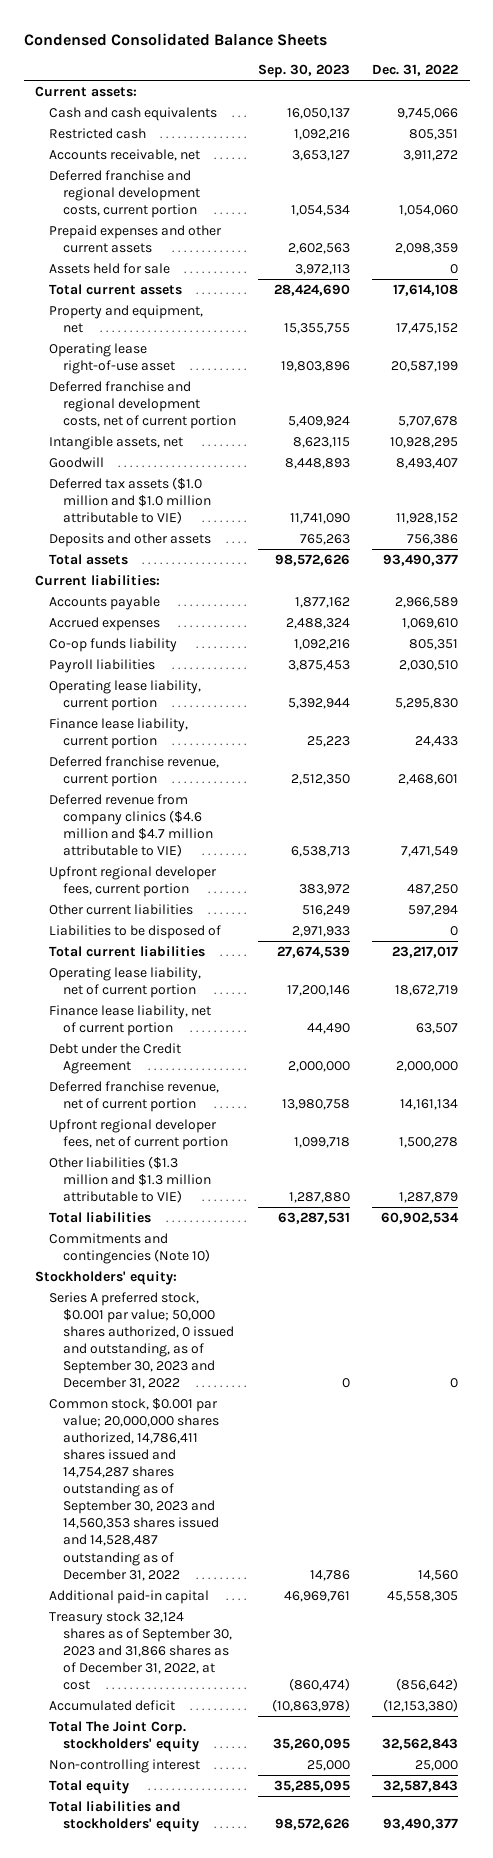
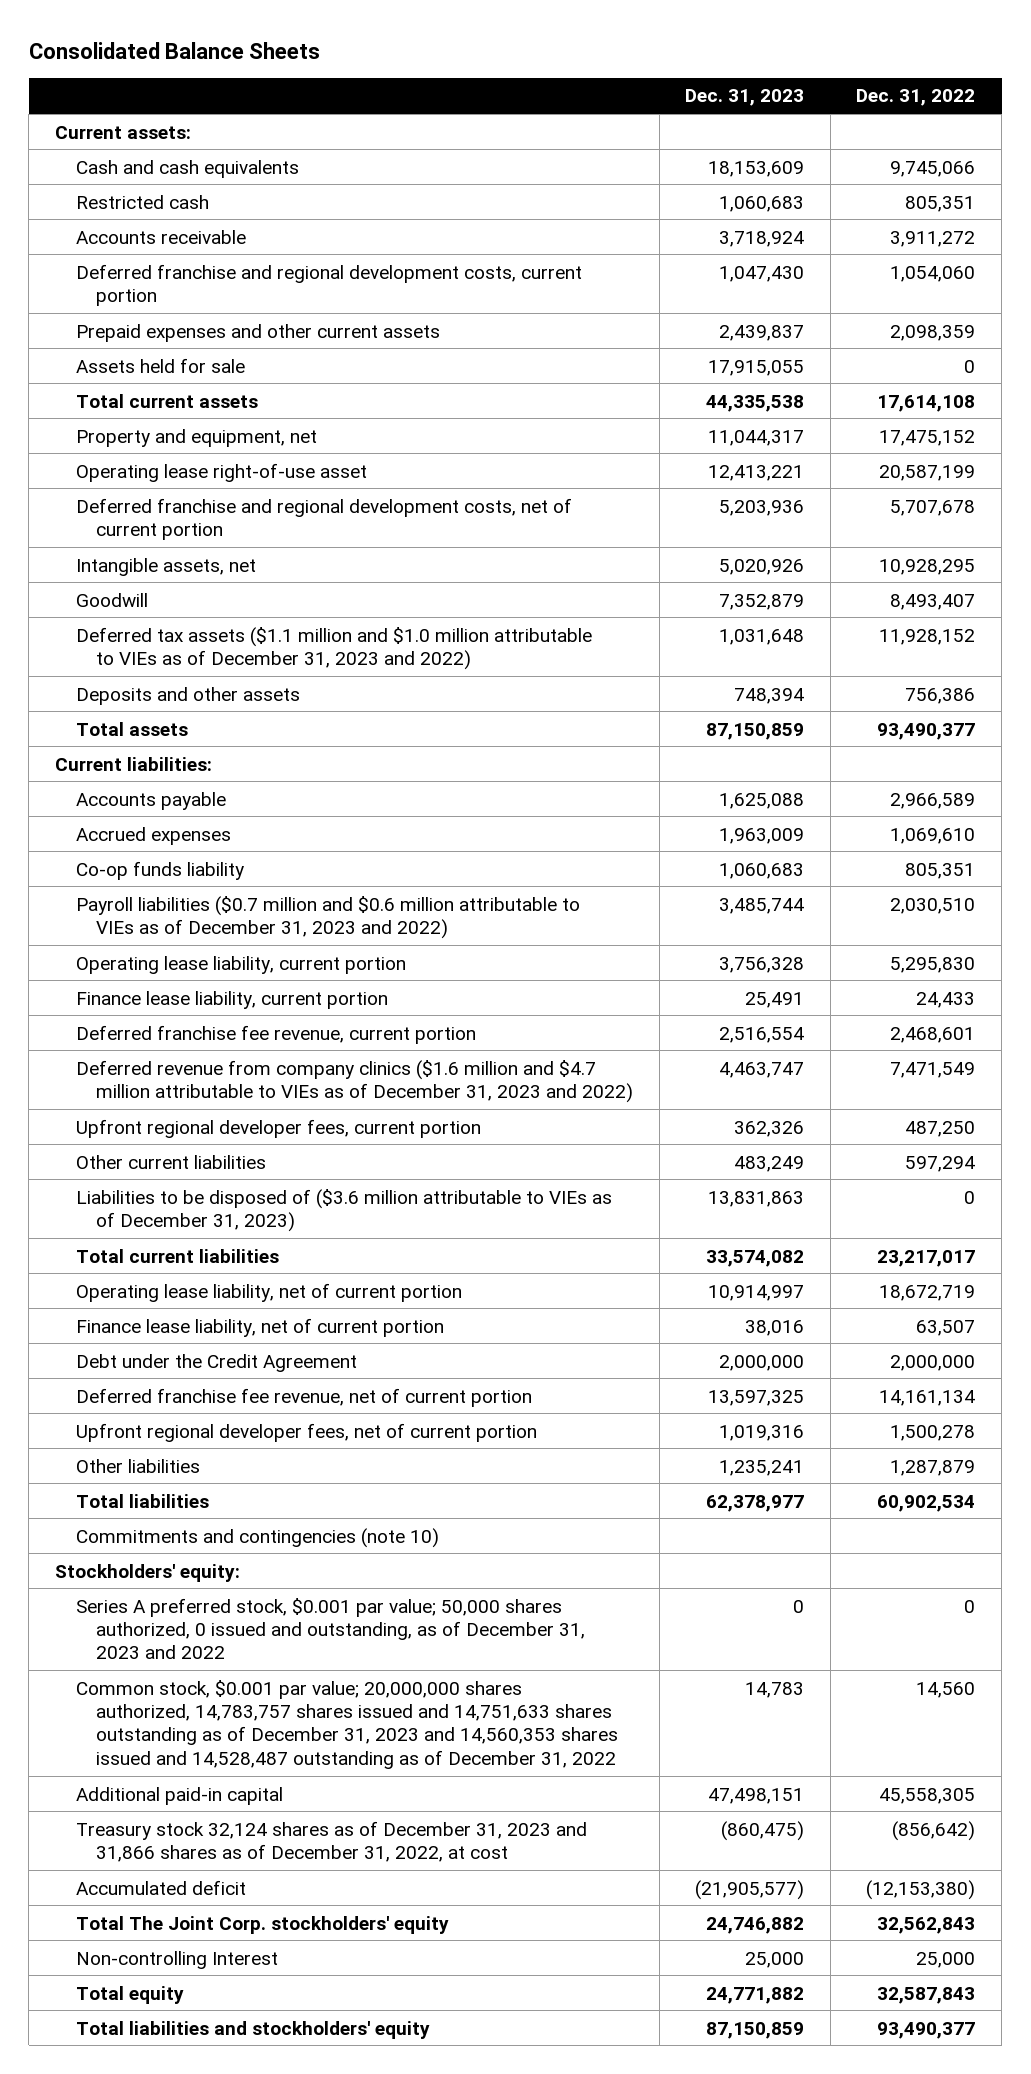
[23,33,327,47] Condensed Consolidated Balance Sheets -> [28,41,320,59] Consolidated Balance Sheets
[258,64,351,79] Sep. 30, 2023 -> none
none -> [685,89,805,107] Dec. 31, 2023
[48,148,200,161] Accounts receivable, net -> [75,229,246,244] Accounts receivable
[48,476,211,525] Deferred tax assets ($1.0 million and $1.0 million attributable to VIE) -> [75,626,592,670] Deferred tax assets ($1.1 million and $1.0 million attributable to VIEs as of December 31, 2023 and 2022)
[48,658,155,673] Payroll liabilities -> [75,895,580,939] Payroll liabilities ($0.7 million and $0.6 million attributable to VIEs as of December 31, 2023 and 2022)
[48,755,219,787] Deferred franchise revenue, current portion -> [75,1024,476,1044] Deferred franchise fee revenue, current portion
[48,793,213,858] Deferred revenue from company clinics ($4.6 million and $4.7 million attributable to VIE) -> [75,1059,633,1103] Deferred revenue from company clinics ($1.6 million and $4.7 million attributable to VIEs as of December 31, 2023 and 2022)
[48,924,221,939] Liabilities to be disposed of -> [75,1188,612,1232] Liabilities to be disposed of ($3.6 million attributable to VIEs as of December 31, 2023)
[48,1080,219,1112] Deferred franchise revenue, net of current portion -> [75,1387,532,1407] Deferred franchise fee revenue, net of current portion
[48,1155,211,1204] Other liabilities ($1.3 million and $1.3 million attributable to VIE) -> [75,1458,200,1473] Other liabilities
[48,1232,210,1264] Commitments and contingencies (Note 10) -> [75,1527,439,1548] Commitments and contingencies (note 10)
[48,1291,234,1390] Series A preferred stock, $0.001 par value; 50,000 shares authorized, 0 issued and outstanding, as of September 30, 2023 and December 31, 2022 -> [75,1597,585,1660] Series A preferred stock, $0.001 par value; 50,000 shares authorized, 0 issued and outstanding, as of December 31, 2023 and 2022
[48,1397,219,1581] Common stock, $0.001 par value; 20,000,000 shares authorized, 14,786,411 shares issued and 14,754,287 shares outstanding as of September 30, 2023 and 14,560,353 shares issued and 14,528,487 outstanding as of December 31, 2022 -> [75,1679,618,1769] Common stock, $0.001 par value; 20,000,000 shares authorized, 14,783,757 shares issued and 14,751,633 shares outstanding as of December 31, 2023 and 14,560,353 shares issued and 14,528,487 outstanding as of December 31, 2022
[48,1610,232,1691] Treasury stock 32,124 shares as of September 30, 2023 and 31,866 shares as of December 31, 2022, at cost -> [75,1820,587,1862] Treasury stock 32,124 shares as of December 31, 2023 and 31,866 shares as of December 31, 2022, at cost
[48,1758,200,1773] Non-controlling interest -> [75,1950,278,1969] Non-controlling Interest

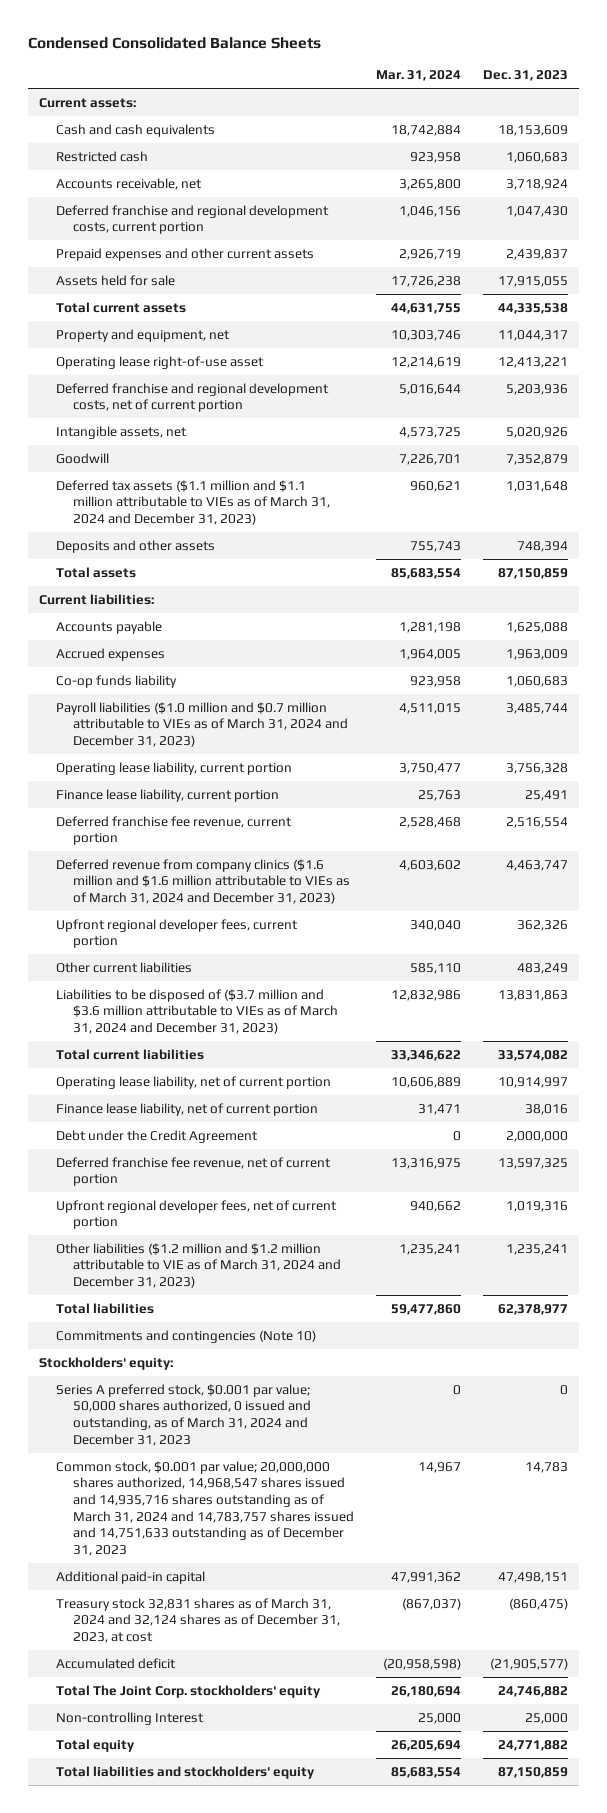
[28,41,320,59] Consolidated Balance Sheets -> [27,37,321,50] Condensed Consolidated Balance Sheets
[856,89,976,107] Dec. 31, 2022 -> none
none -> [376,70,462,82] Mar. 31, 2024
[75,229,246,244] Accounts receivable -> [55,177,202,190] Accounts receivable, net
[75,626,592,670] Deferred tax assets ($1.1 million and $1.0 million attributable to VIEs as of December 31, 2023 and 2022) -> [55,479,330,525] Deferred tax assets ($1.1 million and $1.1 million attributable to VIEs as of March 31, 2024 and December 31, 2023)
[75,895,580,939] Payroll liabilities ($0.7 million and $0.6 million attributable to VIEs as of December 31, 2023 and 2022) -> [55,701,348,747] Payroll liabilities ($1.0 million and $0.7 million attributable to VIEs as of March 31, 2024 and December 31, 2023)
[75,1059,633,1103] Deferred revenue from company clinics ($1.6 million and $4.7 million attributable to VIEs as of December 31, 2023 and 2022) -> [55,858,350,904] Deferred revenue from company clinics ($1.6 million and $1.6 million attributable to VIEs as of March 31, 2024 and December 31, 2023)
[75,1188,612,1232] Liabilities to be disposed of ($3.6 million attributable to VIEs as of December 31, 2023) -> [55,988,338,1034] Liabilities to be disposed of ($3.7 million and $3.6 million attributable to VIEs as of March 31, 2024 and December 31, 2023)
[75,1458,200,1473] Other liabilities -> [55,1242,341,1288] Other liabilities ($1.2 million and $1.2 million attributable to VIE as of March 31, 2024 and December 31, 2023)
[75,1527,439,1548] Commitments and contingencies (note 10) -> [55,1329,316,1343] Commitments and contingencies (Note 10)
[75,1597,585,1660] Series A preferred stock, $0.001 par value; 50,000 shares authorized, 0 issued and outstanding, as of December 31, 2023 and 2022 -> [55,1383,311,1446] Series A preferred stock, $0.001 par value; 50,000 shares authorized, 0 issued and outstanding, as of March 31, 2024 and December 31, 2023
[75,1679,618,1769] Common stock, $0.001 par value; 20,000,000 shares authorized, 14,783,757 shares issued and 14,751,633 shares outstanding as of December 31, 2023 and 14,560,353 shares issued and 14,528,487 outstanding as of December 31, 2022 -> [55,1460,354,1556] Common stock, $0.001 par value; 20,000,000 shares authorized, 14,968,547 shares issued and 14,935,716 shares outstanding as of March 31, 2024 and 14,783,757 shares issued and 14,751,633 outstanding as of December 31, 2023
[75,1820,587,1862] Treasury stock 32,124 shares as of December 31, 2023 and 31,866 shares as of December 31, 2022, at cost -> [55,1597,340,1643] Treasury stock 32,831 shares as of March 31, 2024 and 32,124 shares as of December 31, 2023, at cost

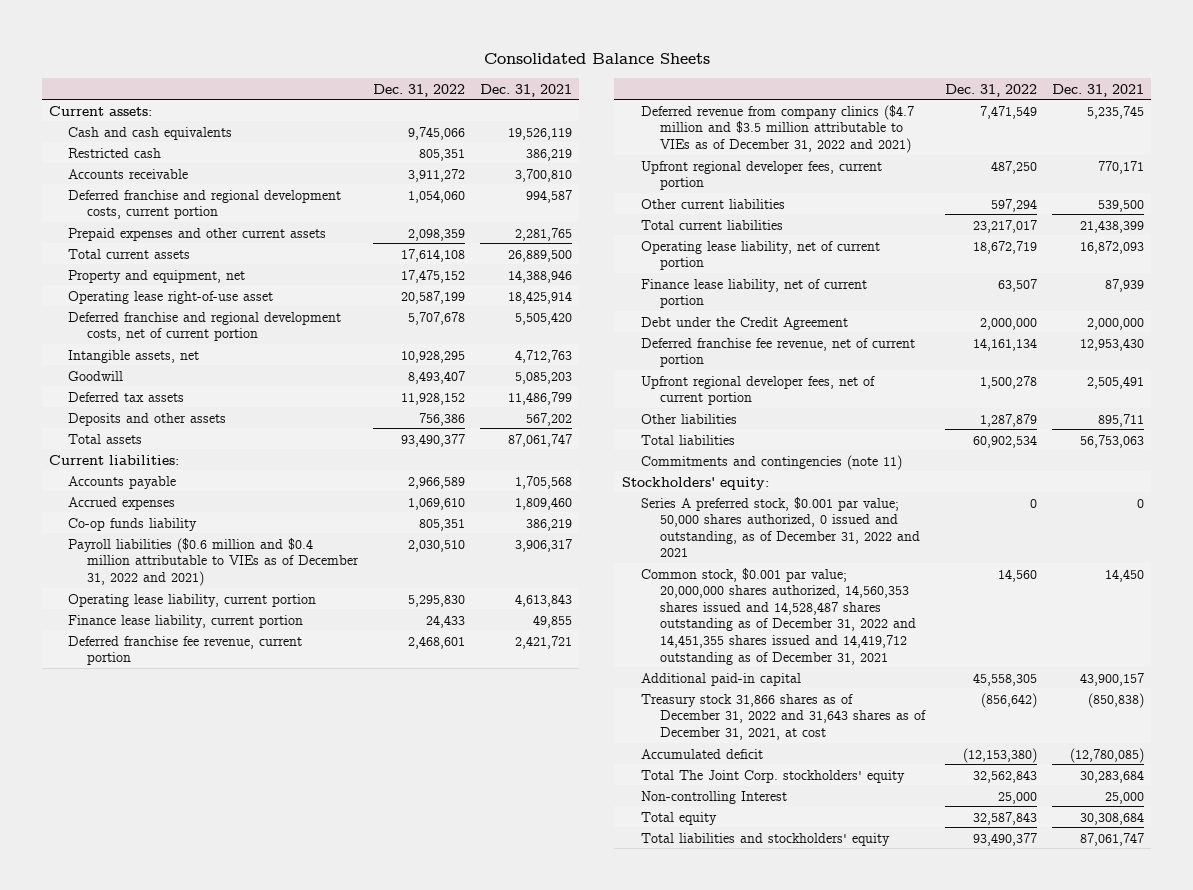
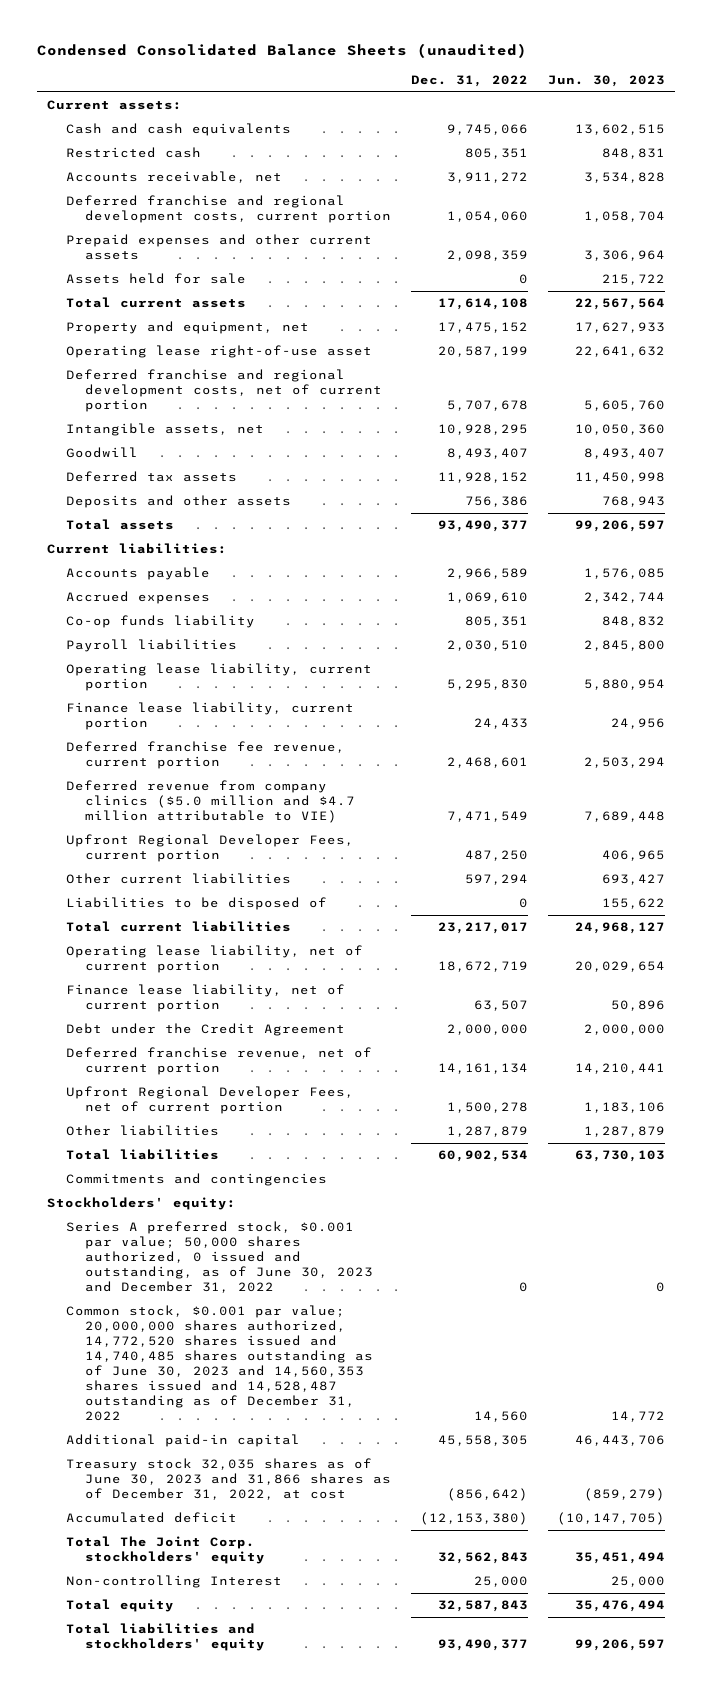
[483,52,710,64] Consolidated Balance Sheets -> [36,43,527,59] Condensed Consolidated Balance Sheets (unaudited)
[479,83,572,97] Dec. 31, 2021 -> none
none -> [547,74,665,87] Jun. 30, 2023
[68,168,189,179] Accounts receivable -> [65,171,282,184] Accounts receivable, net
none -> [65,273,246,285] Assets held for sale
[68,537,360,586] Payroll liabilities ($0.6 million and $0.4 million attributable to VIEs as of December 31, 2022 and 2021) -> [65,639,237,653] Payroll liabilities
[640,104,914,153] Deferred revenue from company clinics ($4.7 million and $3.5 million attributable to VIEs as of December 31, 2022 and 2021) -> [65,780,355,824] Deferred revenue from company clinics ($5.0 million and $4.7 million attributable to VIE)
[640,160,882,191] Upfront regional developer fees, current portion -> [65,834,354,863] Upfront Regional Developer Fees, current portion
none -> [65,897,327,911] Liabilities to be disposed of
[640,337,915,368] Deferred franchise fee revenue, net of current portion -> [65,1047,372,1076] Deferred franchise revenue, net of current portion
[640,375,875,406] Upfront regional developer fees, net of current portion -> [65,1086,354,1115] Upfront Regional Developer Fees, net of current portion
[640,454,902,470] Commitments and contingencies (note 11) -> [65,1173,327,1187] Commitments and contingencies
[640,496,920,558] Series A preferred stock, $0.001 par value; 50,000 shares authorized, 0 issued and outstanding, as of December 31, 2022 and 2021 -> [65,1221,373,1294] Series A preferred stock, $0.001 par value; 50,000 shares authorized, 0 issued and outstanding, as of June 30, 2023 and December 31, 2022
[640,567,916,665] Common stock, $0.001 par value; 20,000,000 shares authorized, 14,560,353 shares issued and 14,528,487 shares outstanding as of December 31, 2022 and 14,451,355 shares issued and 14,419,712 outstanding as of December 31, 2021 -> [65,1305,373,1422] Common stock, $0.001 par value; 20,000,000 shares authorized, 14,772,520 shares issued and 14,740,485 shares outstanding as of June 30, 2023 and 14,560,353 shares issued and 14,528,487 outstanding as of December 31, 2022
[640,693,926,740] Treasury stock 31,866 shares as of December 31, 2022 and 31,643 shares as of December 31, 2021, at cost -> [65,1458,391,1501] Treasury stock 32,035 shares as of June 30, 2023 and 31,866 shares as of December 31, 2022, at cost

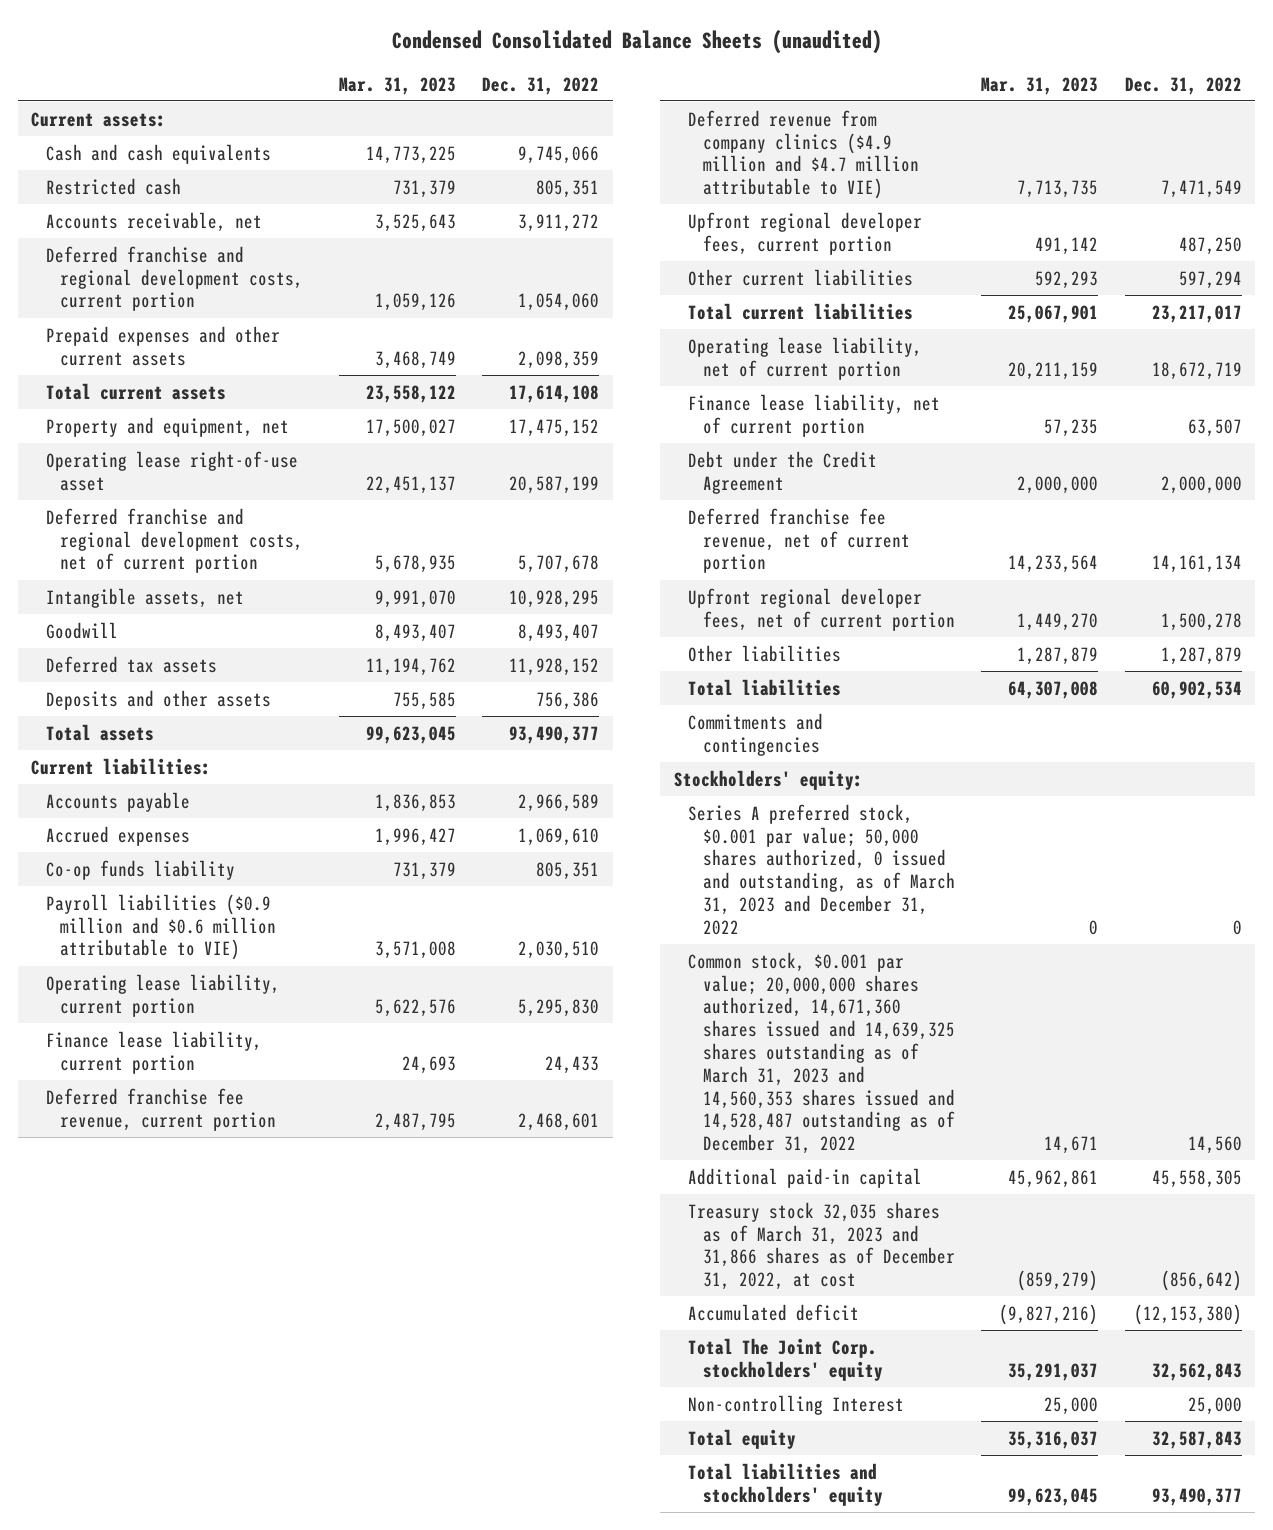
[547,74,665,87] Jun. 30, 2023 -> none
none -> [338,76,456,95] Mar. 31, 2023
[65,273,246,285] Assets held for sale -> none
[65,639,237,653] Payroll liabilities -> [45,893,277,961] Payroll liabilities ($0.9 million and $0.6 million attributable to VIE)
[65,780,355,824] Deferred revenue from company clinics ($5.0 million and $4.7 million attributable to VIE) -> [688,109,919,200] Deferred revenue from company clinics ($4.9 million and $4.7 million attributable to VIE)
[65,834,354,863] Upfront Regional Developer Fees, current portion -> [688,211,923,255] Upfront regional developer fees, current portion
[65,897,327,911] Liabilities to be disposed of -> none
[65,1047,372,1076] Deferred franchise revenue, net of current portion -> [688,507,910,574] Deferred franchise fee revenue, net of current portion
[65,1086,354,1115] Upfront Regional Developer Fees, net of current portion -> [688,587,955,631] Upfront regional developer fees, net of current portion
[65,1221,373,1294] Series A preferred stock, $0.001 par value; 50,000 shares authorized, 0 issued and outstanding, as of June 30, 2023 and December 31, 2022 -> [688,803,955,935] Series A preferred stock, $0.001 par value; 50,000 shares authorized, 0 issued and outstanding, as of March 31, 2023 and December 31, 2022
[65,1305,373,1422] Common stock, $0.001 par value; 20,000,000 shares authorized, 14,772,520 shares issued and 14,740,485 shares outstanding as of June 30, 2023 and 14,560,353 shares issued and 14,528,487 outstanding as of December 31, 2022 -> [688,951,955,1155] Common stock, $0.001 par value; 20,000,000 shares authorized, 14,671,360 shares issued and 14,639,325 shares outstanding as of March 31, 2023 and 14,560,353 shares issued and 14,528,487 outstanding as of December 31, 2022
[65,1458,391,1501] Treasury stock 32,035 shares as of June 30, 2023 and 31,866 shares as of December 31, 2022, at cost -> [688,1201,955,1291] Treasury stock 32,035 shares as of March 31, 2023 and 31,866 shares as of December 31, 2022, at cost

